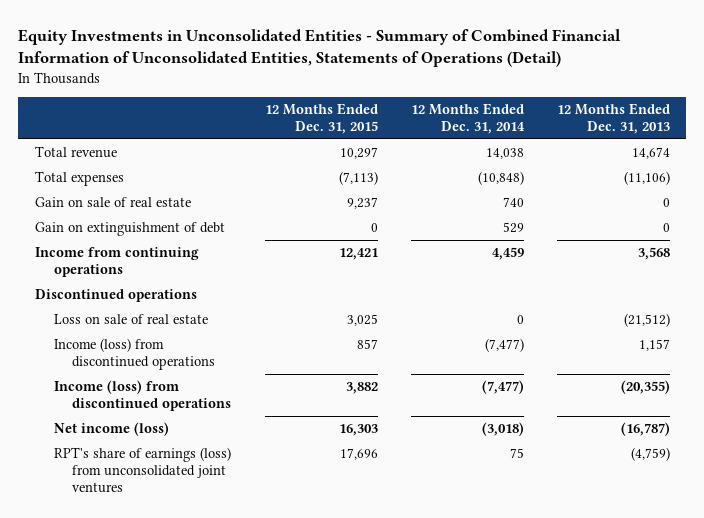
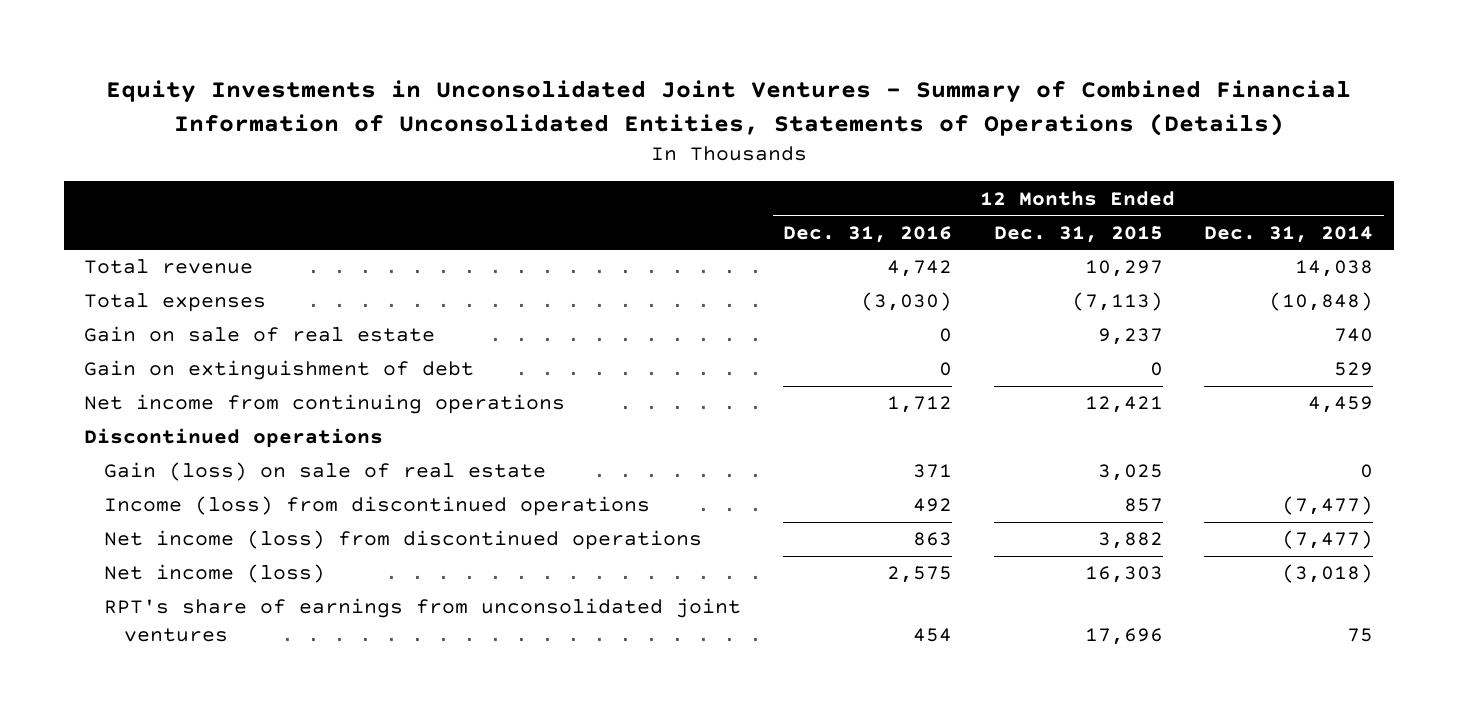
[18,28,622,68] Equity Investments in Unconsolidated Entities - Summary of Combined Financial Information of Unconsolidated Entities, Statements of Operations (Detail) -> [105,80,1351,136] Equity Investments in Unconsolidated Joint Ventures - Summary of Combined Financial Information of Unconsolidated Entities, Statements of Operations (Details)
[556,103,670,135] 12 Months Ended Dec. 31, 2013 -> none
none -> [783,225,953,243] Dec. 31, 2016
[34,247,199,278] Income from continuing operations -> [84,394,566,415] Net income from continuing operations
[53,314,208,325] Loss on sale of real estate -> [104,462,547,482] Gain (loss) on sale of real estate
[53,380,232,412] Income (loss) from discontinued operations -> [104,530,703,551] Net income (loss) from discontinued operations
[53,447,231,493] RPT's share of earnings (loss) from unconsolidated joint ventures -> [104,598,742,643] RPT's share of earnings from unconsolidated joint ventures

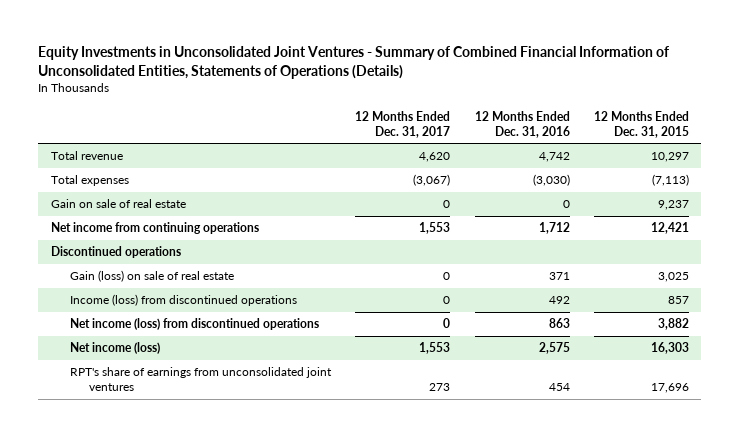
[1204,225,1374,243] Dec. 31, 2014 -> none
none -> [355,110,451,138] 12 Months Ended Dec. 31, 2017
[84,360,475,381] Gain on extinguishment of debt -> none

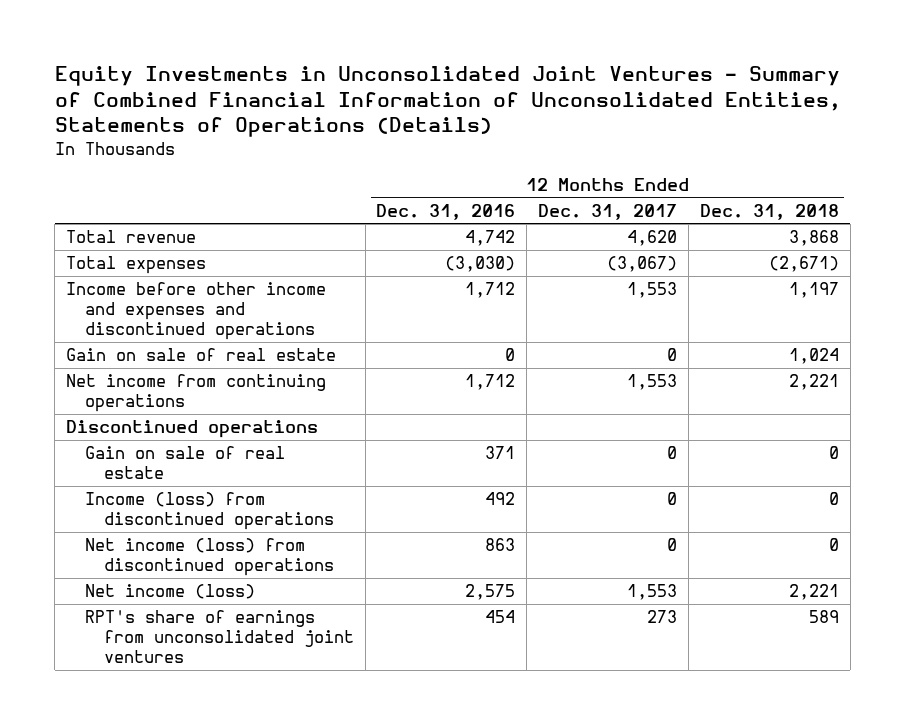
[593,110,689,138] 12 Months Ended Dec. 31, 2015 -> none
none -> [699,203,839,220] Dec. 31, 2018
none -> [65,282,326,340] Income before other income and expenses and discontinued operations
[69,270,234,283] Gain (loss) on sale of real estate -> [84,446,285,480] Gain on sale of real estate

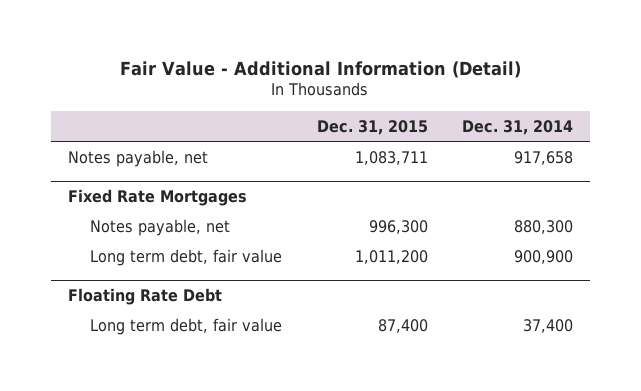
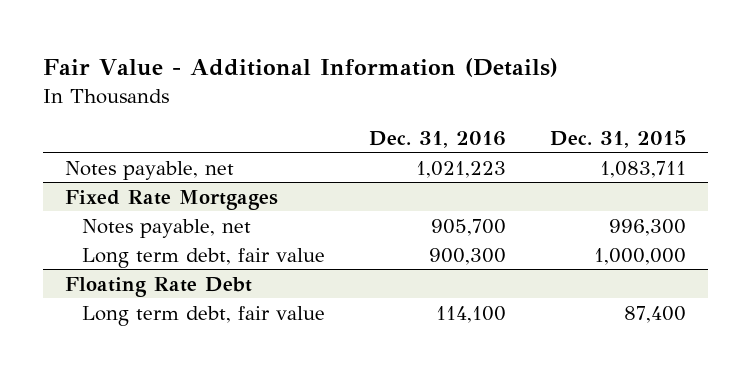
[120,60,522,78] Fair Value - Additional Information (Detail) -> [43,57,559,77] Fair Value - Additional Information (Details)
[461,119,573,135] Dec. 31, 2014 -> none
none -> [369,130,507,148] Dec. 31, 2016
[354,249,428,264] 1,011,200 -> [594,247,687,265] 1,000,000

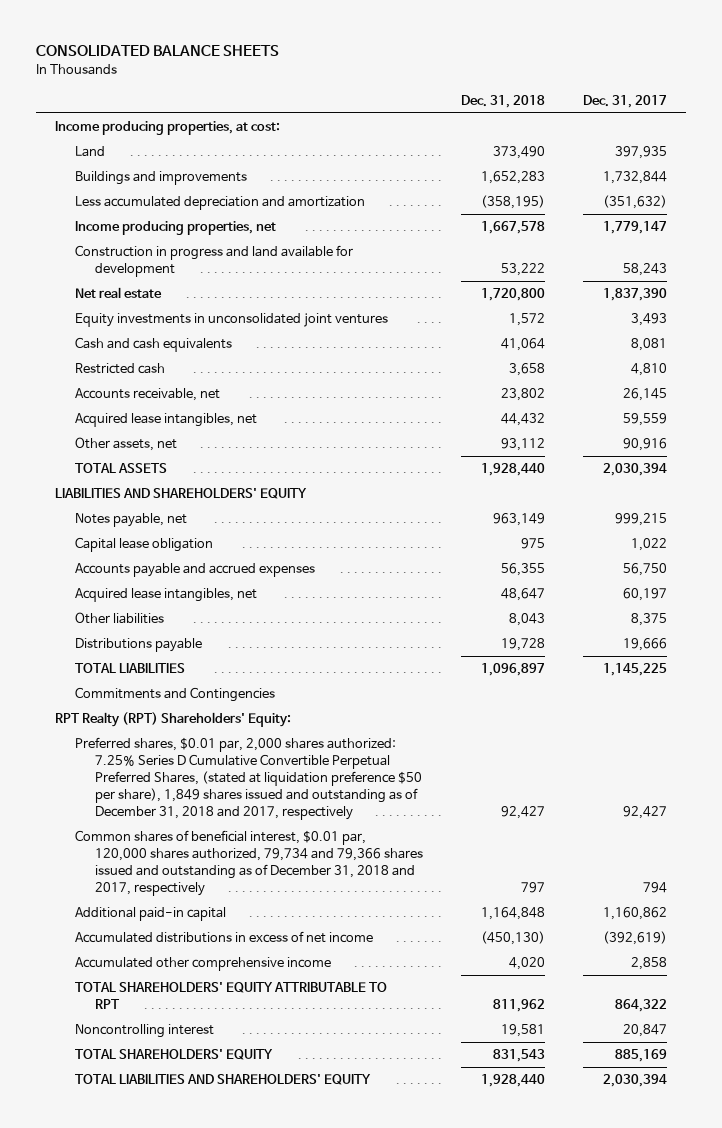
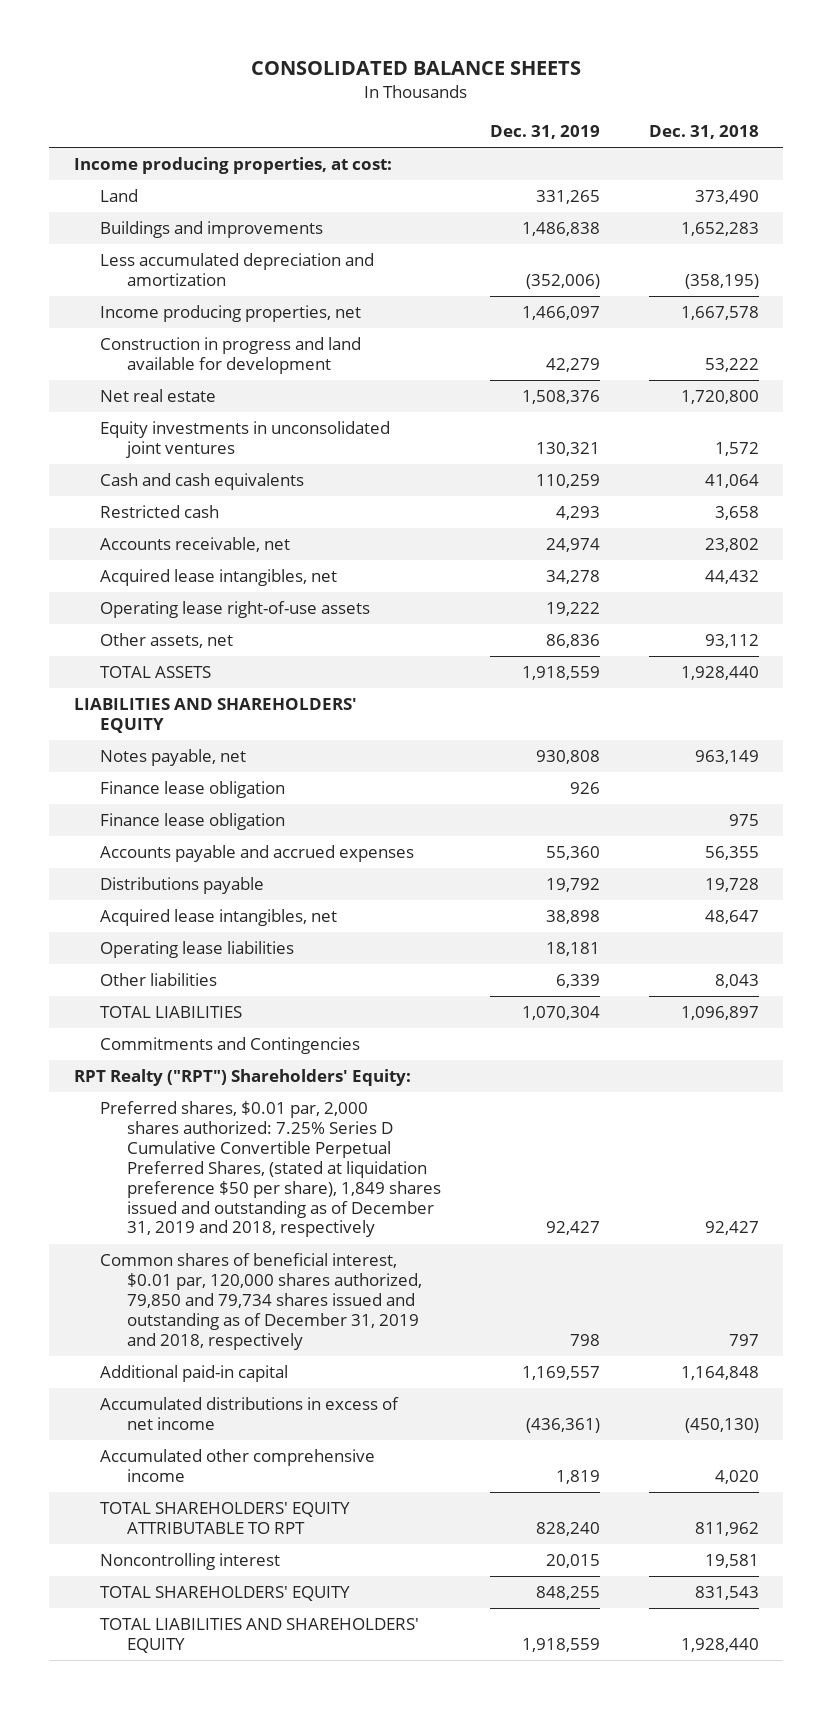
[582,94,667,108] Dec. 31, 2017 -> none
none -> [490,125,601,140] Dec. 31, 2019
none -> [100,601,371,619] Operating lease right-of-use assets
none -> [100,781,286,799] Finance lease obligation
[74,537,213,553] Capital lease obligation -> [100,813,286,831] Finance lease obligation
[74,638,202,653] Distributions payable -> [100,877,265,895] Distributions payable
none -> [100,941,295,959] Operating lease liabilities
[55,712,292,728] RPT Realty (RPT) Shareholders' Equity: -> [73,1069,411,1087] RPT Realty ("RPT") Shareholders' Equity:
[74,737,422,821] Preferred shares, $0.01 par, 2,000 shares authorized: 7.25% Series D Cumulative Convertible Perpetual Preferred Shares, (stated at liquidation preference $50 per share), 1,849 shares issued and outstanding as of December 31, 2018 and 2017, respectively -> [100,1101,442,1238] Preferred shares, $0.01 par, 2,000 shares authorized: 7.25% Series D Cumulative Convertible Perpetual Preferred Shares, (stated at liquidation preference $50 per share), 1,849 shares issued and outstanding as of December 31, 2019 and 2018, respectively
[74,830,423,897] Common shares of beneficial interest, $0.01 par, 120,000 shares authorized, 79,734 and 79,366 shares issued and outstanding as of December 31, 2018 and 2017, respectively -> [100,1253,423,1350] Common shares of beneficial interest, $0.01 par, 120,000 shares authorized, 79,850 and 79,734 shares issued and outstanding as of December 31, 2019 and 2018, respectively

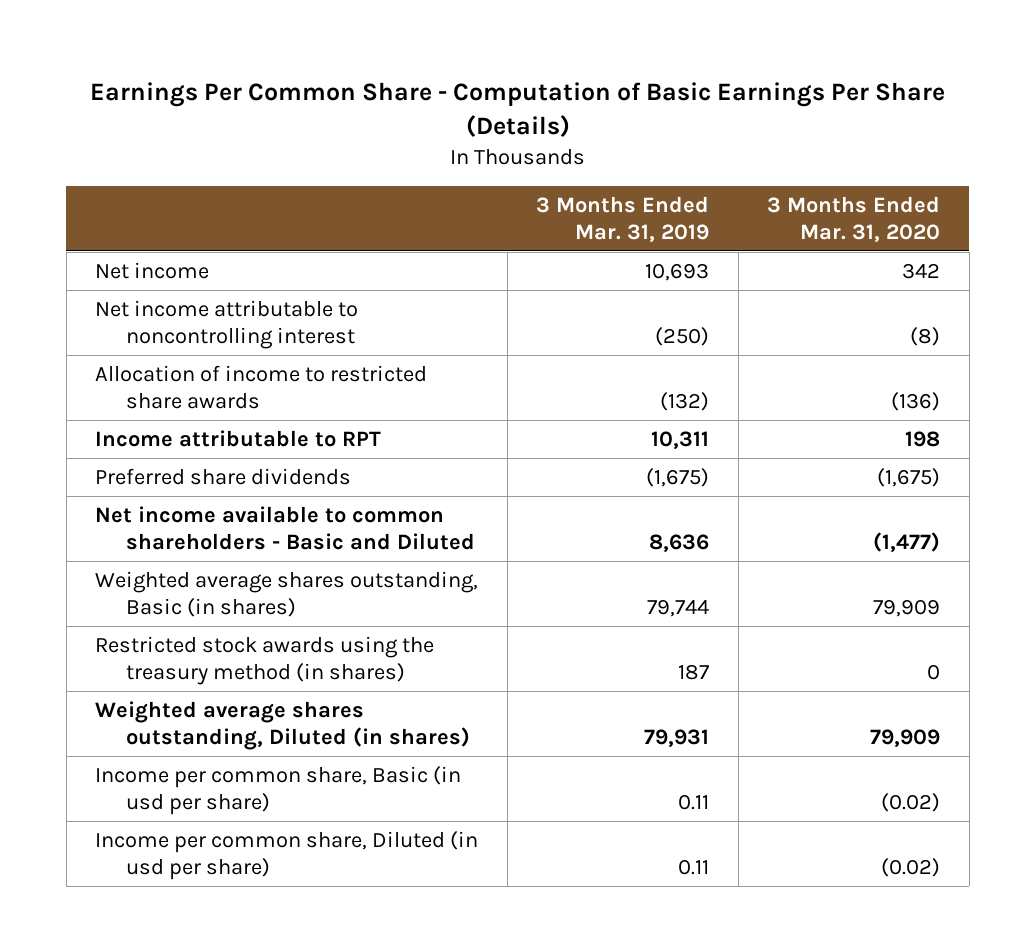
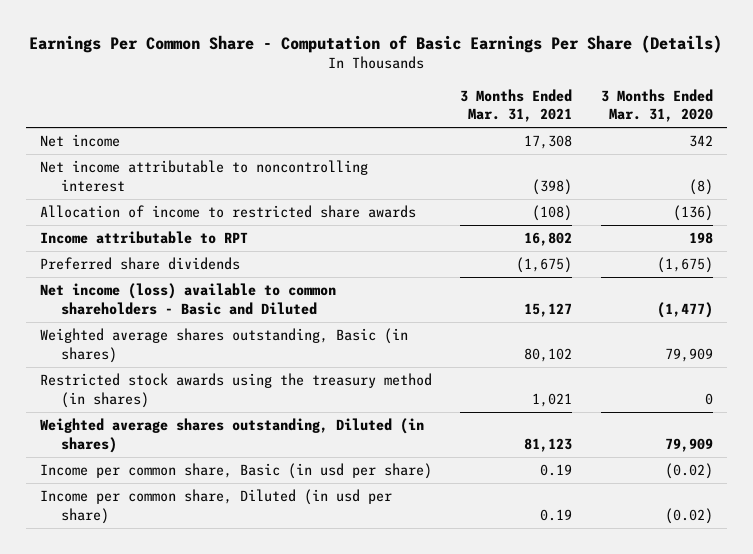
[536,195,710,242] 3 Months Ended Mar. 31, 2019 -> none
none -> [460,88,573,123] 3 Months Ended Mar. 31, 2021
[95,505,475,551] Net income available to common shareholders - Basic and Diluted -> [40,283,337,315] Net income (loss) available to common shareholders - Basic and Diluted

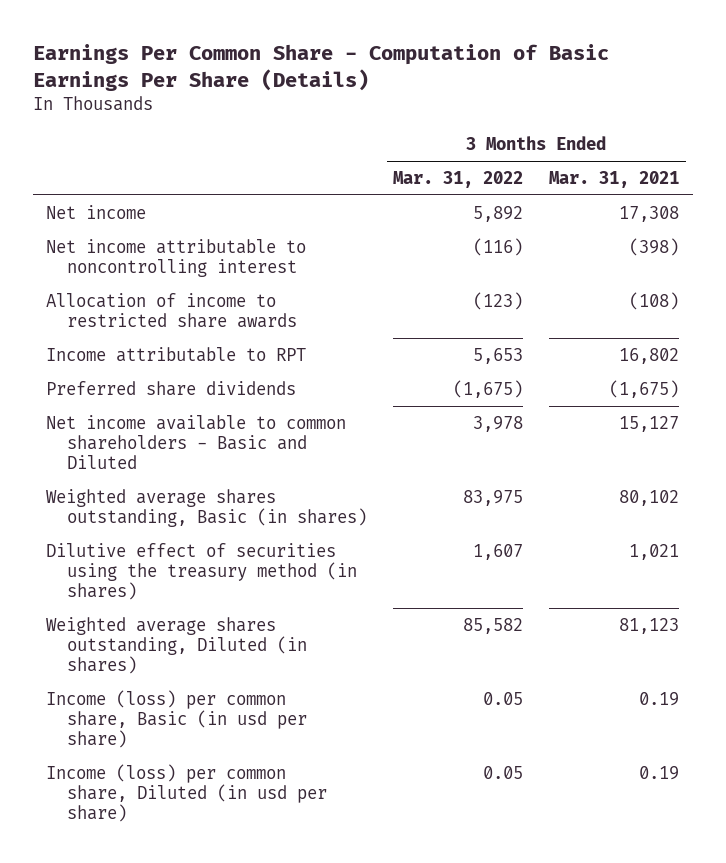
[600,88,713,123] 3 Months Ended Mar. 31, 2020 -> none
none -> [393,170,524,188] Mar. 31, 2022
[40,283,337,315] Net income (loss) available to common shareholders - Basic and Diluted -> [46,414,347,469] Net income available to common shareholders - Basic and Diluted
[40,373,433,408] Restricted stock awards using the treasury method (in shares) -> [46,542,357,600] Dilutive effect of securities using the treasury method (in shares)
[40,463,433,480] Income per common share, Basic (in usd per share) -> [46,689,307,748] Income (loss) per common share, Basic (in usd per share)
[40,489,393,524] Income per common share, Diluted (in usd per share) -> [46,763,327,822] Income (loss) per common share, Diluted (in usd per share)

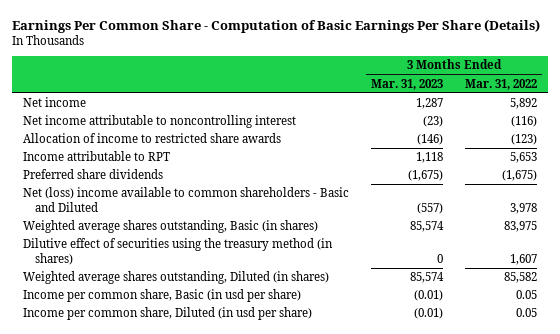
[549,170,680,188] Mar. 31, 2021 -> none
none -> [371,78,444,90] Mar. 31, 2023
[46,414,347,469] Net income available to common shareholders - Basic and Diluted -> [23,187,350,212] Net (loss) income available to common shareholders - Basic and Diluted
[46,689,307,748] Income (loss) per common share, Basic (in usd per share) -> [23,289,302,303] Income per common share, Basic (in usd per share)
[46,763,327,822] Income (loss) per common share, Diluted (in usd per share) -> [23,307,313,321] Income per common share, Diluted (in usd per share)

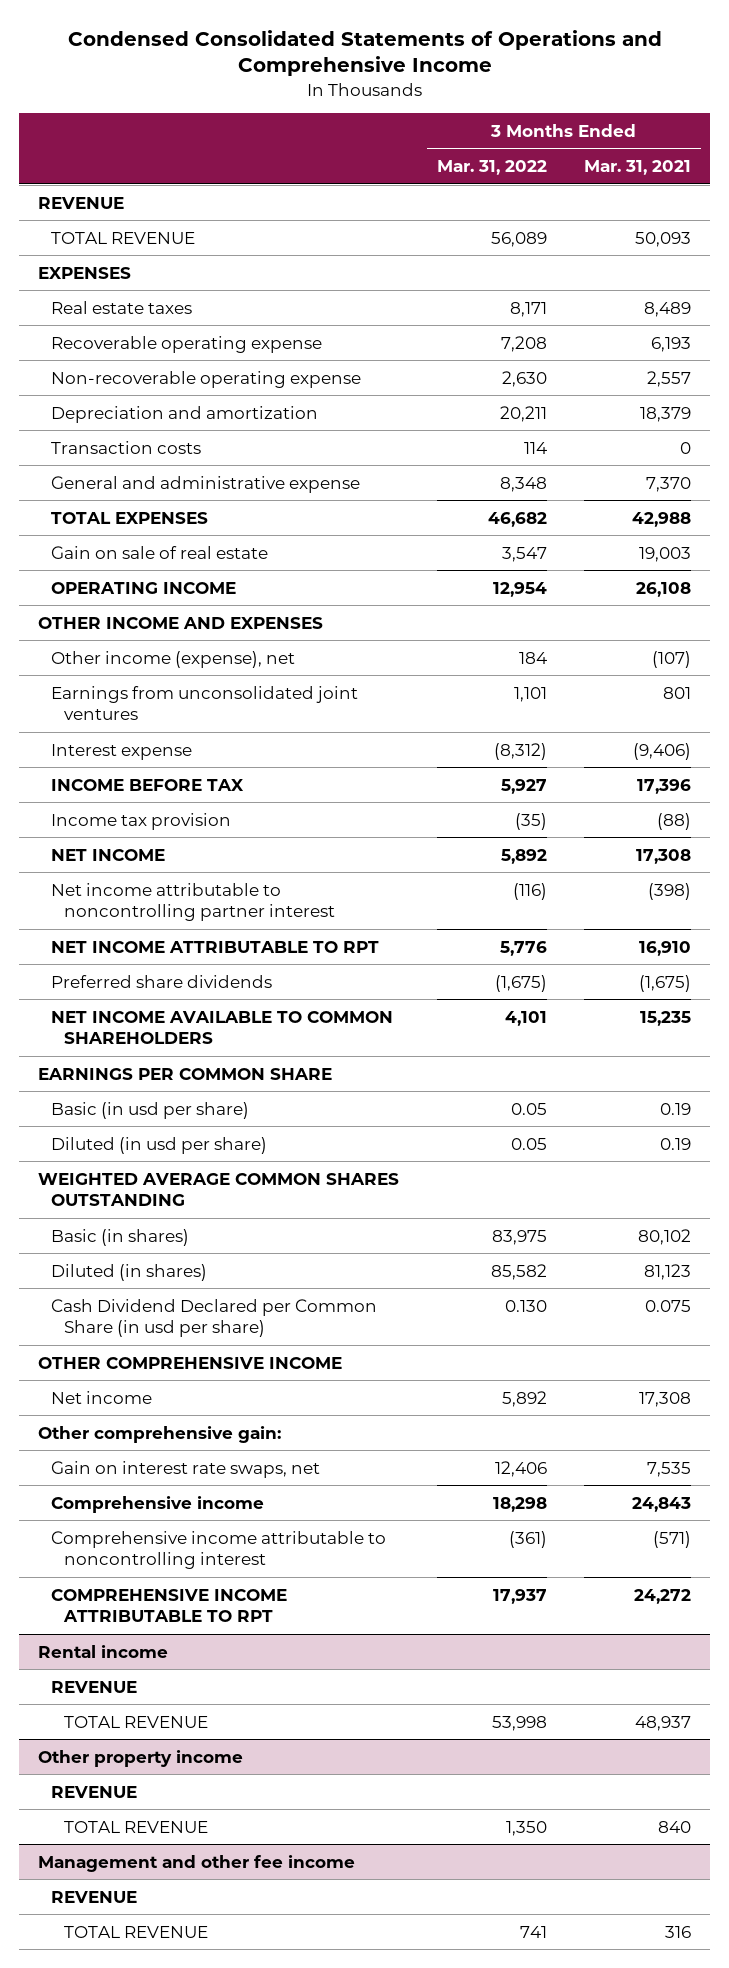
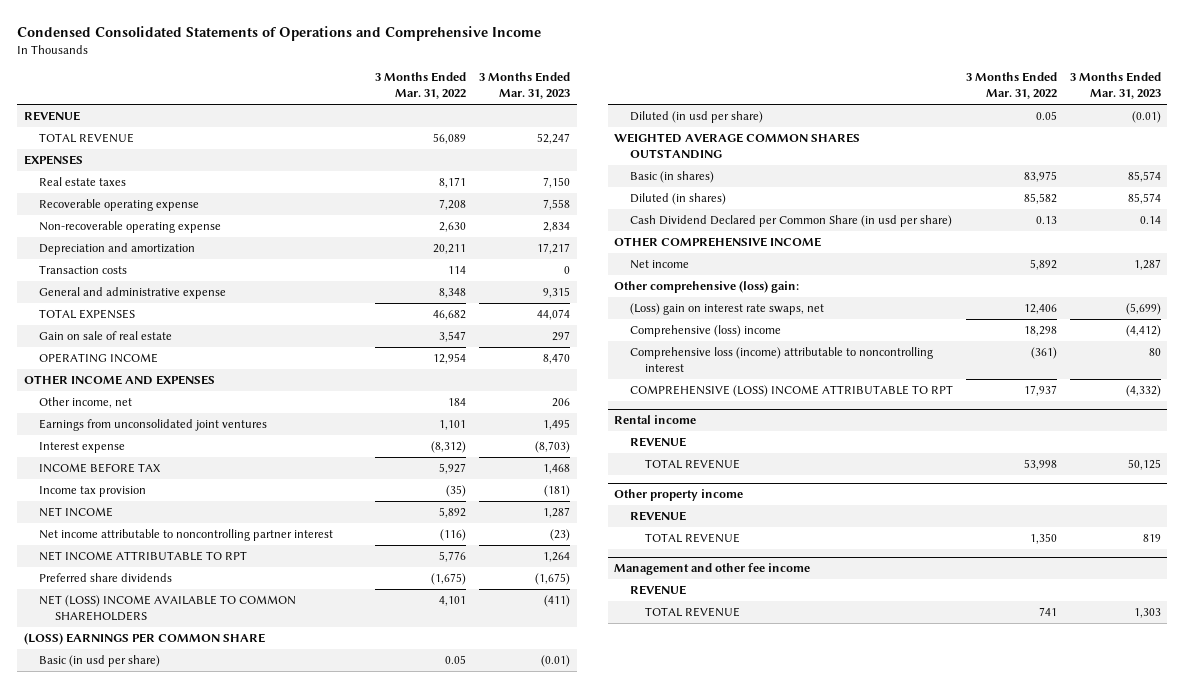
[584,160,692,176] Mar. 31, 2021 -> none
none -> [479,72,571,100] 3 Months Ended Mar. 31, 2023
[51,650,296,668] Other income (expense), net -> [39,397,133,409] Other income, net
[51,1010,394,1045] NET INCOME AVAILABLE TO COMMON SHAREHOLDERS -> [39,595,297,622] NET (LOSS) INCOME AVAILABLE TO COMMON SHAREHOLDERS
[37,1067,332,1080] EARNINGS PER COMMON SHARE -> [23,633,265,646] (LOSS) EARNINGS PER COMMON SHARE
[504,1299,547,1312] 0.130 -> [1035,216,1057,225] 0.13
[37,1425,281,1443] Other comprehensive gain: -> [614,281,800,294] Other comprehensive (loss) gain:
[51,1460,321,1478] Gain on interest rate swaps, net -> [629,303,824,316] (Loss) gain on interest rate swaps, net
[51,1495,265,1513] Comprehensive income -> [629,325,781,338] Comprehensive (loss) income
[51,1530,387,1570] Comprehensive income attributable to noncontrolling interest -> [629,347,933,373] Comprehensive loss (income) attributable to noncontrolling interest
[51,1588,288,1623] COMPREHENSIVE INCOME ATTRIBUTABLE TO RPT -> [629,385,953,398] COMPREHENSIVE (LOSS) INCOME ATTRIBUTABLE TO RPT

